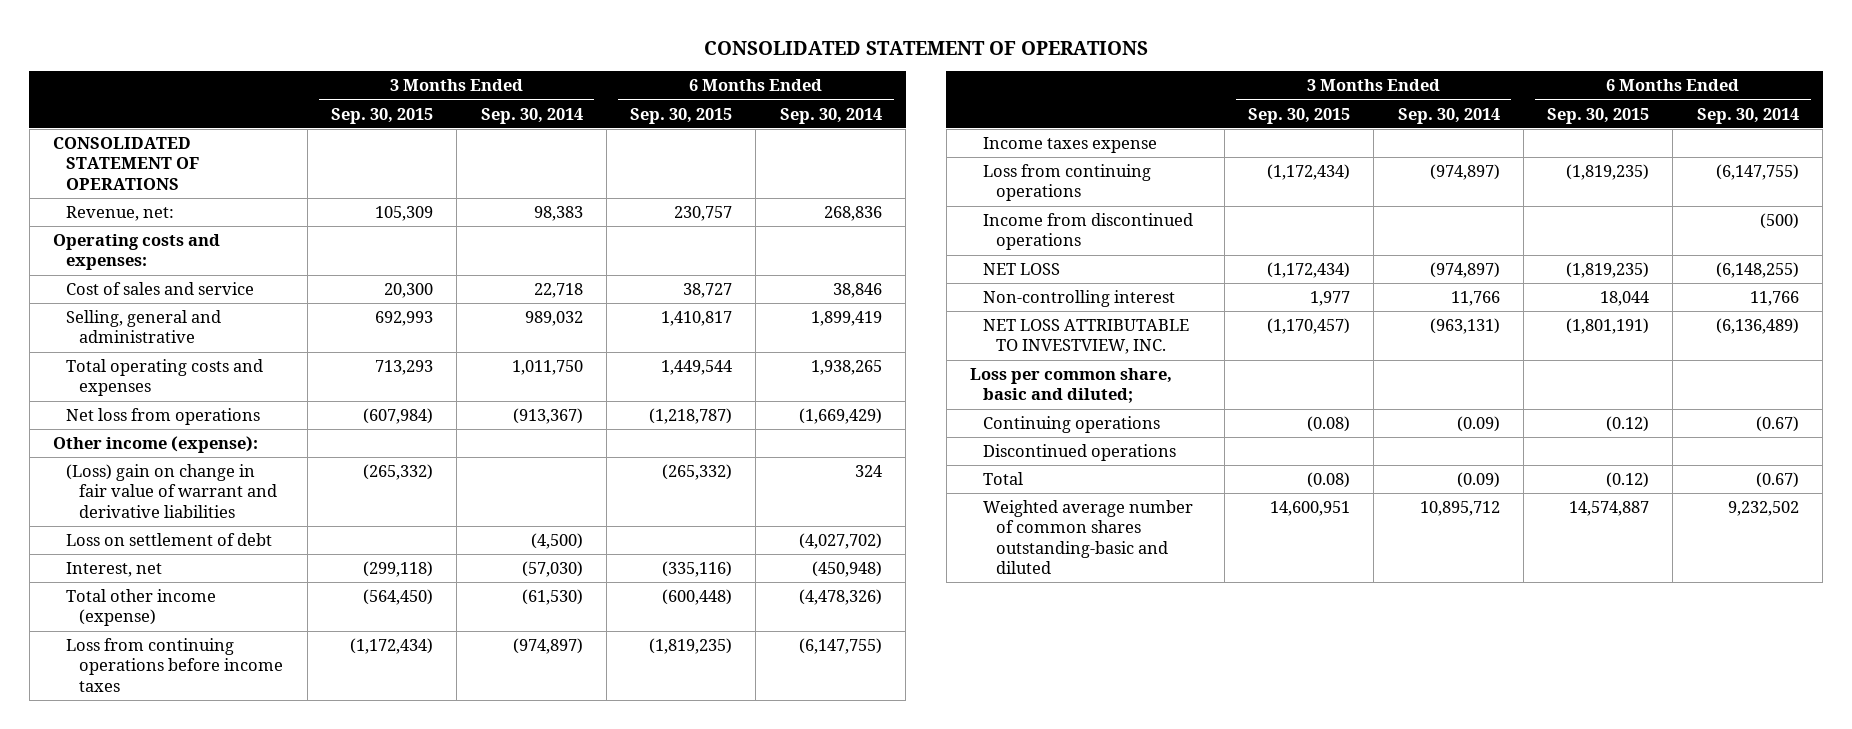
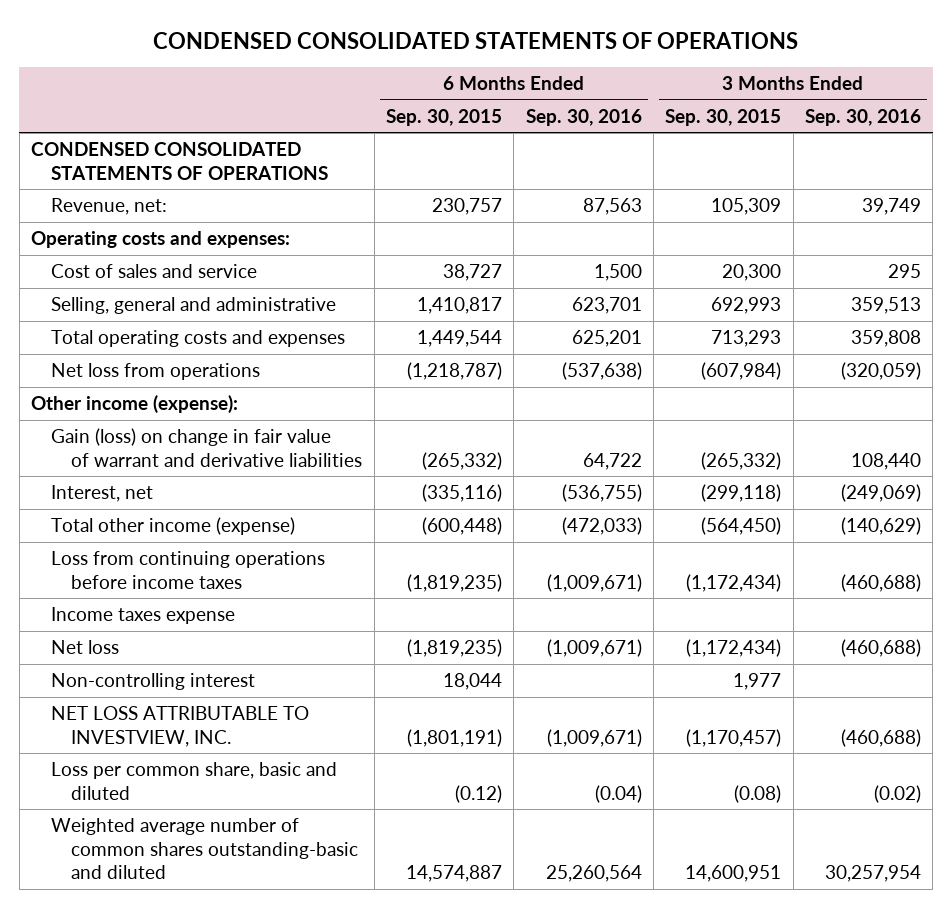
[703,40,1148,55] CONSOLIDATED STATEMENT OF OPERATIONS -> [153,31,799,49] CONDENSED CONSOLIDATED STATEMENTS OF OPERATIONS
[480,107,583,124] Sep. 30, 2014 -> none
[779,107,882,124] Sep. 30, 2014 -> none
none -> [525,108,642,126] Sep. 30, 2016
none -> [805,108,922,126] Sep. 30, 2016
[53,137,200,190] CONSOLIDATED STATEMENT OF OPERATIONS -> [31,142,329,180] CONDENSED CONSOLIDATED STATEMENTS OF OPERATIONS
[66,533,273,547] Loss on settlement of debt -> none
[66,464,278,518] (Loss) gain on change in fair value of warrant and derivative liabilities -> [51,428,363,467] Gain (loss) on change in fair value of warrant and derivative liabilities
[983,164,1152,202] Loss from continuing operations -> none
[983,213,1194,251] Income from discontinued operations -> none
[983,263,1061,276] NET LOSS -> [51,640,120,655] Net loss
[970,368,1173,404] Loss per common share, basic and diluted; -> none
[983,416,1161,434] Continuing operations -> none
[983,444,1177,462] Discontinued operations -> none
[983,472,1024,486] Total -> [51,762,338,800] Loss per common share, basic and diluted

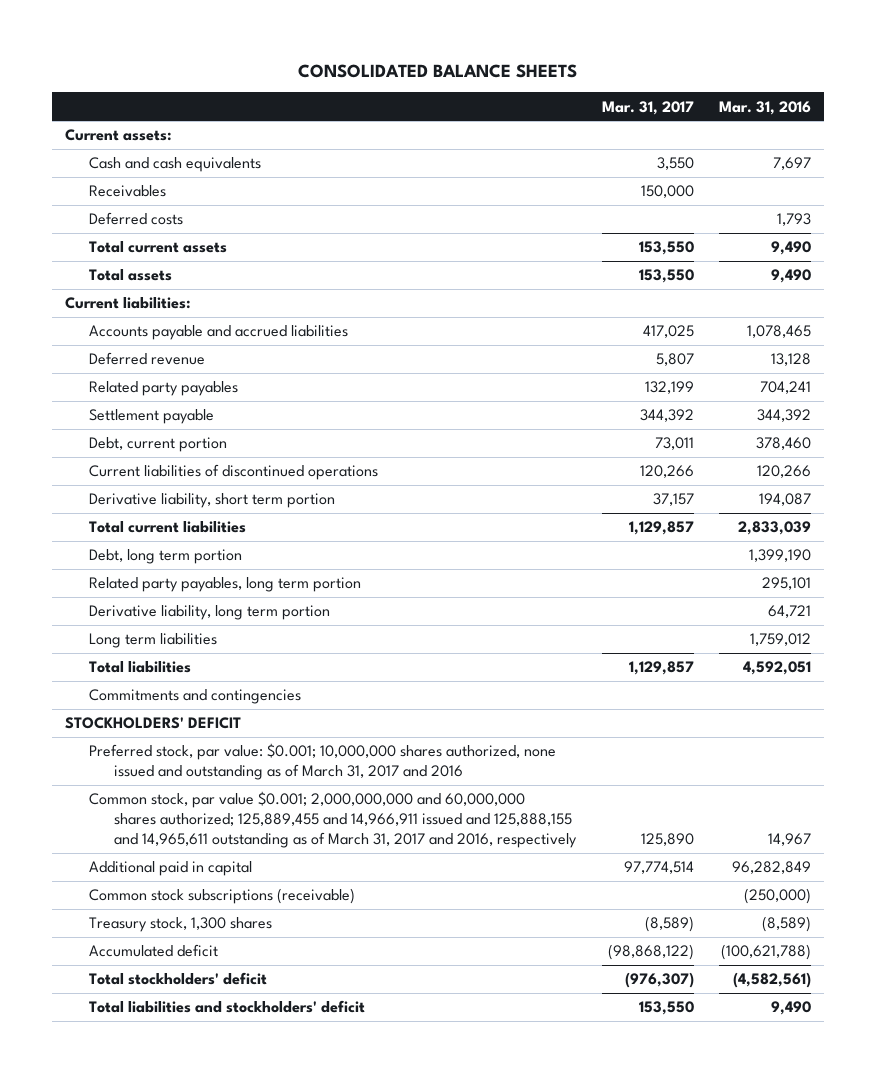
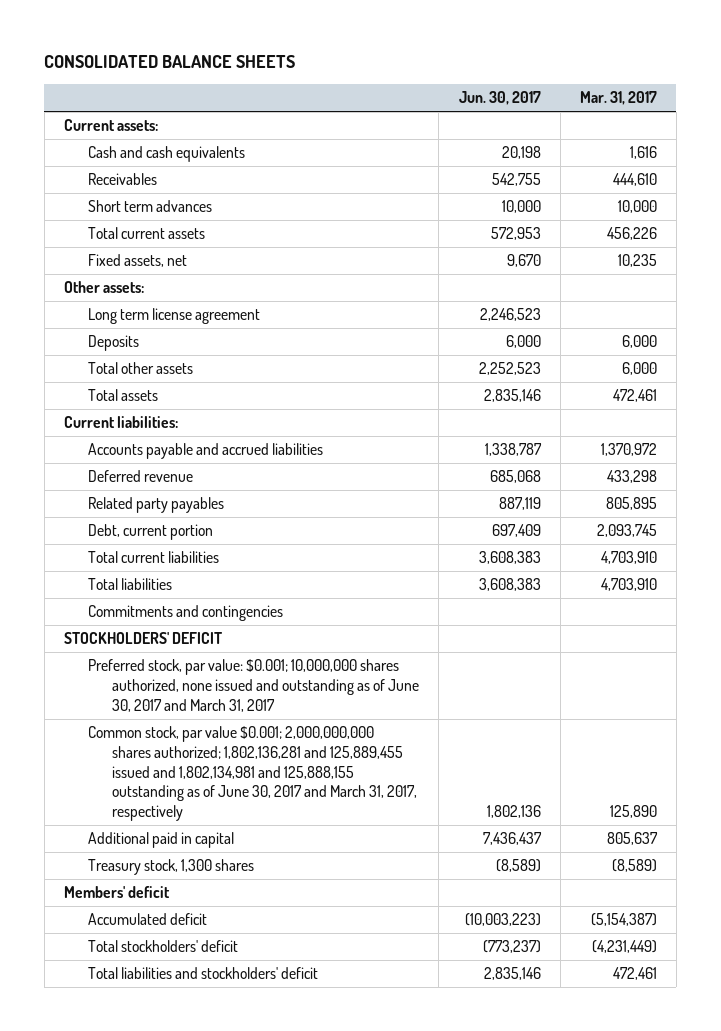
[719,100,812,115] Mar. 31, 2016 -> none
none -> [458,91,541,106] Jun. 30, 2017
[89,212,184,226] Deferred costs -> none
[656,157,694,171] 3,550 -> [629,146,657,160] 1,616
[640,185,694,199] 150,000 -> [612,173,657,187] 444,610
none -> [88,200,213,213] Short term advances
[638,241,694,256] 153,550 -> [606,227,657,241] 456,226
none -> [88,254,188,268] Fixed assets, net
none -> [63,281,144,294] Other assets:
none -> [88,308,261,325] Long term license agreement
none -> [88,335,140,352] Deposits
none -> [88,362,194,375] Total other assets
[638,269,694,284] 153,550 -> [612,389,657,403] 472,461
[89,409,215,425] Settlement payable -> none
[89,464,379,481] Current liabilities of discontinued operations -> none
[89,493,336,509] Derivative liability, short term portion -> none
[89,549,243,565] Debt, long term portion -> none
[89,577,362,593] Related party payables, long term portion -> none
[89,605,331,621] Derivative liability, long term portion -> none
[89,633,218,649] Long term liabilities -> none
[642,325,694,339] 417,025 -> [600,443,657,457] 1,370,972
[655,353,694,367] 5,807 -> [606,470,657,484] 433,298
[644,381,694,395] 132,199 -> [605,497,657,511] 805,895
[654,437,694,451] 73,011 -> [596,524,657,538] 2,093,745
[628,521,694,536] 1,129,857 -> [600,551,657,565] 4,703,910
[628,661,694,676] 1,129,857 -> [600,578,657,592] 4,703,910
[89,888,356,905] Common stock subscriptions (receivable) -> none
[89,743,557,781] Preferred stock, par value: $0.001; 10,000,000 shares authorized, none issued and outstanding as of March 31, 2017 and 2016 -> [88,659,420,712] Preferred stock, par value: $0.001; 10,000,000 shares authorized, none issued and outstanding as of June 30, 2017 and March 31, 2017
[89,791,578,848] Common stock, par value $0.001; 2,000,000,000 and 60,000,000 shares authorized; 125,889,455 and 14,966,911 issued and 125,888,155 and 14,965,611 outstanding as of March 31, 2017 and 2016, respectively -> [88,726,418,822] Common stock, par value $0.001; 2,000,000,000 shares authorized; 1,802,136,281 and 125,889,455 issued and 1,802,134,981 and 125,888,155 outstanding as of June 30, 2017 and March 31, 2017, respectively
[623,861,694,875] 97,774,514 -> [606,832,658,846] 805,637
none -> [63,886,170,899] Members' deficit
[607,944,694,961] (98,868,122) -> [590,913,657,927] (5,154,387)
[624,972,694,989] (976,307) -> [591,940,657,954] (4,231,449)
[638,1001,694,1016] 153,550 -> [612,967,657,981] 472,461

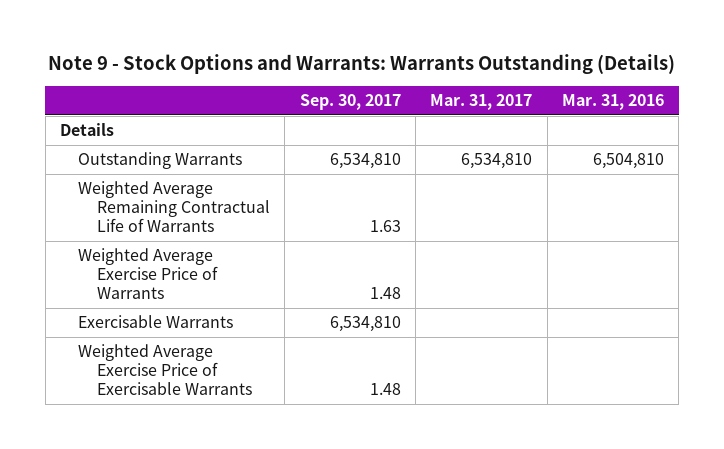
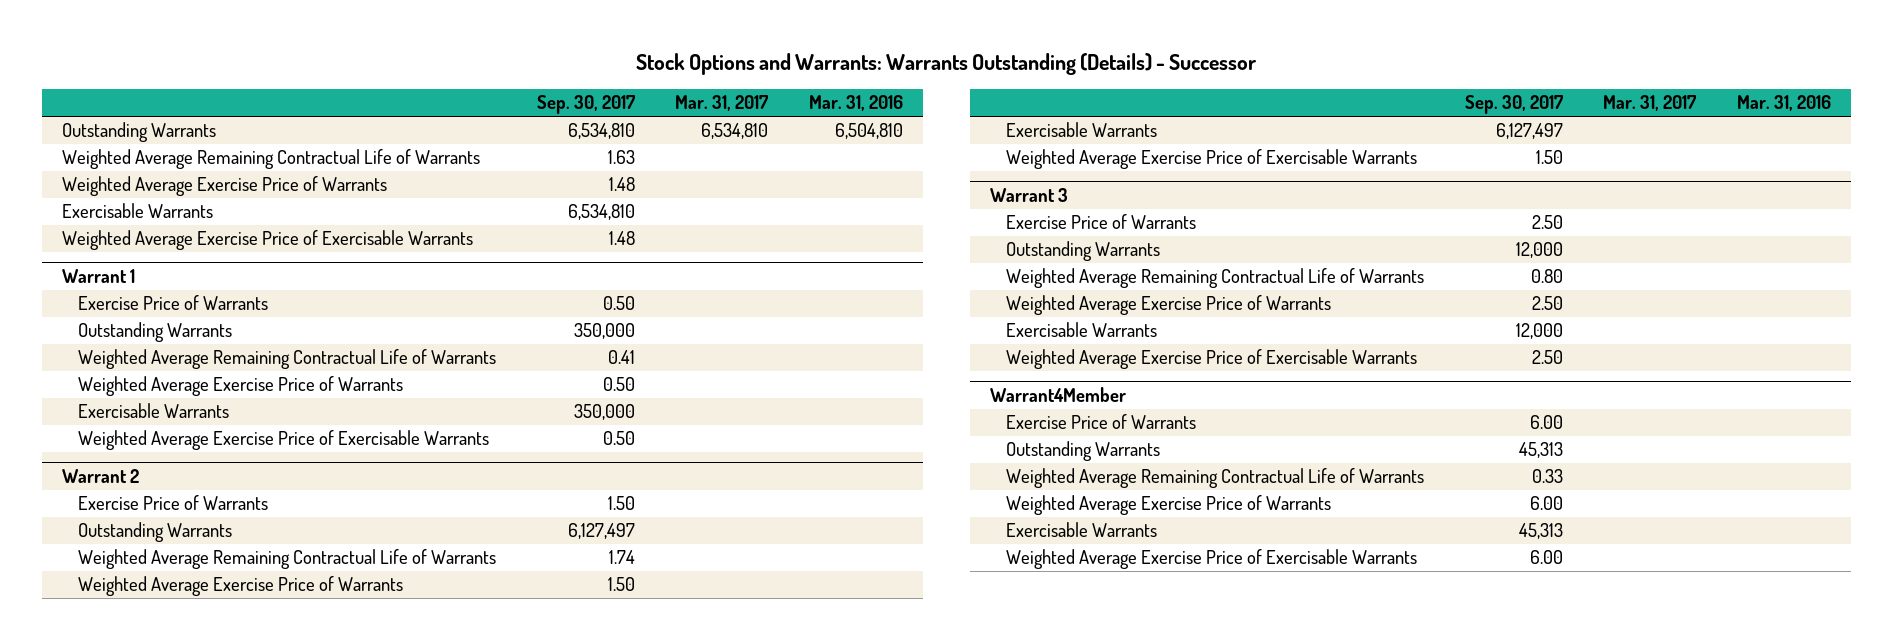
[47,53,675,74] Note 9 - Stock Options and Warrants: Warrants Outstanding (Details) -> [636,53,1257,76] Stock Options and Warrants: Warrants Outstanding (Details) - Successor
[59,123,114,137] Details -> none
none -> [61,269,135,284] Warrant 1
none -> [77,295,268,311] Exercise Price of Warrants
none -> [77,322,232,343] Outstanding Warrants
none -> [77,349,496,370] Weighted Average Remaining Contractual Life of Warrants
none -> [77,376,403,397] Weighted Average Exercise Price of Warrants
none -> [77,403,229,419] Exercisable Warrants
none -> [77,430,489,451] Weighted Average Exercise Price of Exercisable Warrants
none -> [61,469,139,484] Warrant 2
none -> [77,495,268,511] Exercise Price of Warrants
none -> [77,522,232,543] Outstanding Warrants
none -> [77,549,496,570] Weighted Average Remaining Contractual Life of Warrants
none -> [77,576,403,597] Weighted Average Exercise Price of Warrants
none -> [1006,122,1158,138] Exercisable Warrants
none -> [1006,149,1418,170] Weighted Average Exercise Price of Exercisable Warrants
none -> [989,188,1068,203] Warrant 3
none -> [1006,214,1197,230] Exercise Price of Warrants
none -> [1006,241,1161,262] Outstanding Warrants
none -> [1006,268,1425,289] Weighted Average Remaining Contractual Life of Warrants
none -> [1006,295,1332,316] Weighted Average Exercise Price of Warrants
none -> [1006,322,1158,338] Exercisable Warrants
none -> [1006,349,1418,370] Weighted Average Exercise Price of Exercisable Warrants
none -> [989,387,1126,403] Warrant4Member
none -> [1006,414,1197,430] Exercise Price of Warrants
none -> [1006,441,1161,462] Outstanding Warrants
none -> [1006,468,1425,489] Weighted Average Remaining Contractual Life of Warrants
none -> [1006,495,1332,516] Weighted Average Exercise Price of Warrants
none -> [1006,522,1158,538] Exercisable Warrants
none -> [1006,549,1418,570] Weighted Average Exercise Price of Exercisable Warrants

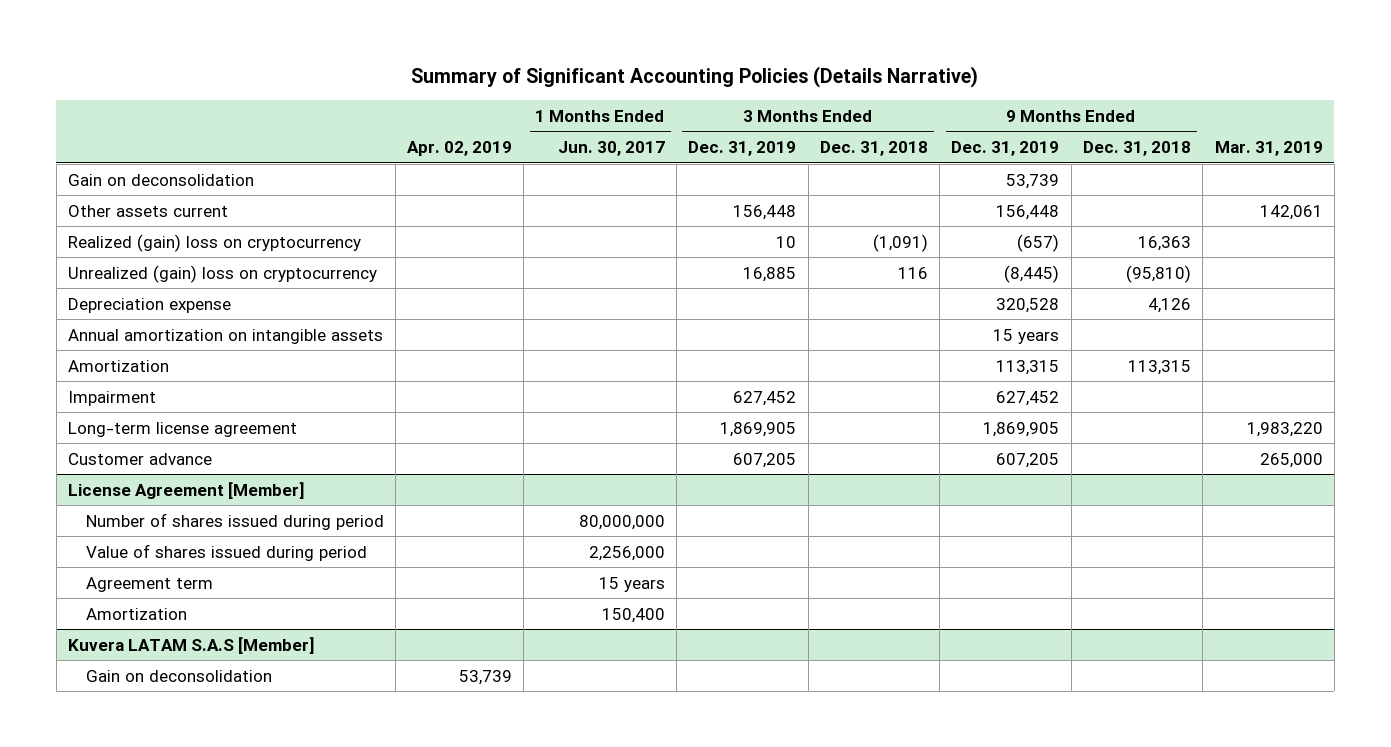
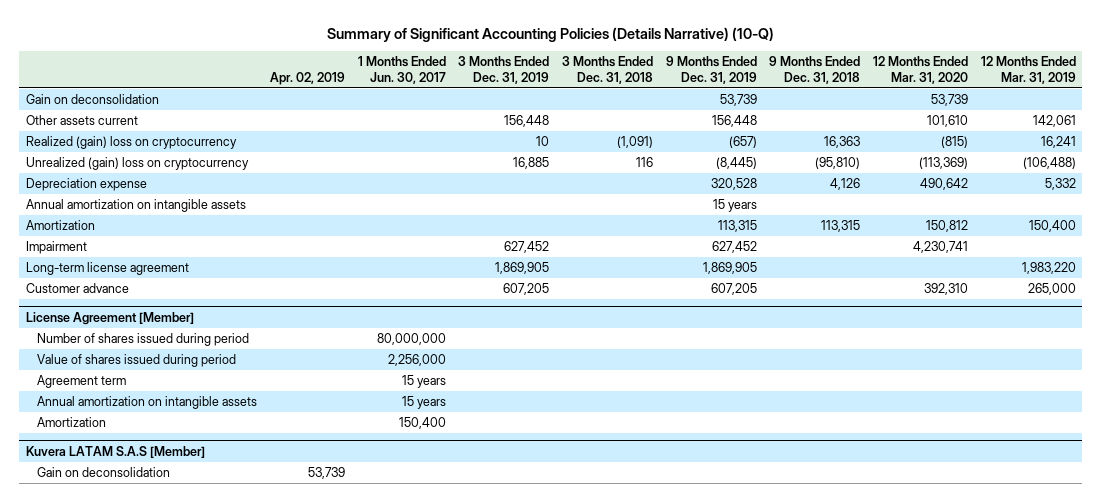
[411,65,979,88] Summary of Significant Accounting Policies (Details Narrative) -> [326,26,774,42] Summary of Significant Accounting Policies (Details Narrative) (10-Q)
[1214,141,1323,157] Mar. 31, 2019 -> none
none -> [872,55,968,84] 12 Months Ended Mar. 31, 2020
none -> [980,55,1076,84] 12 Months Ended Mar. 31, 2019
none -> [37,395,258,409] Annual amortization on intangible assets

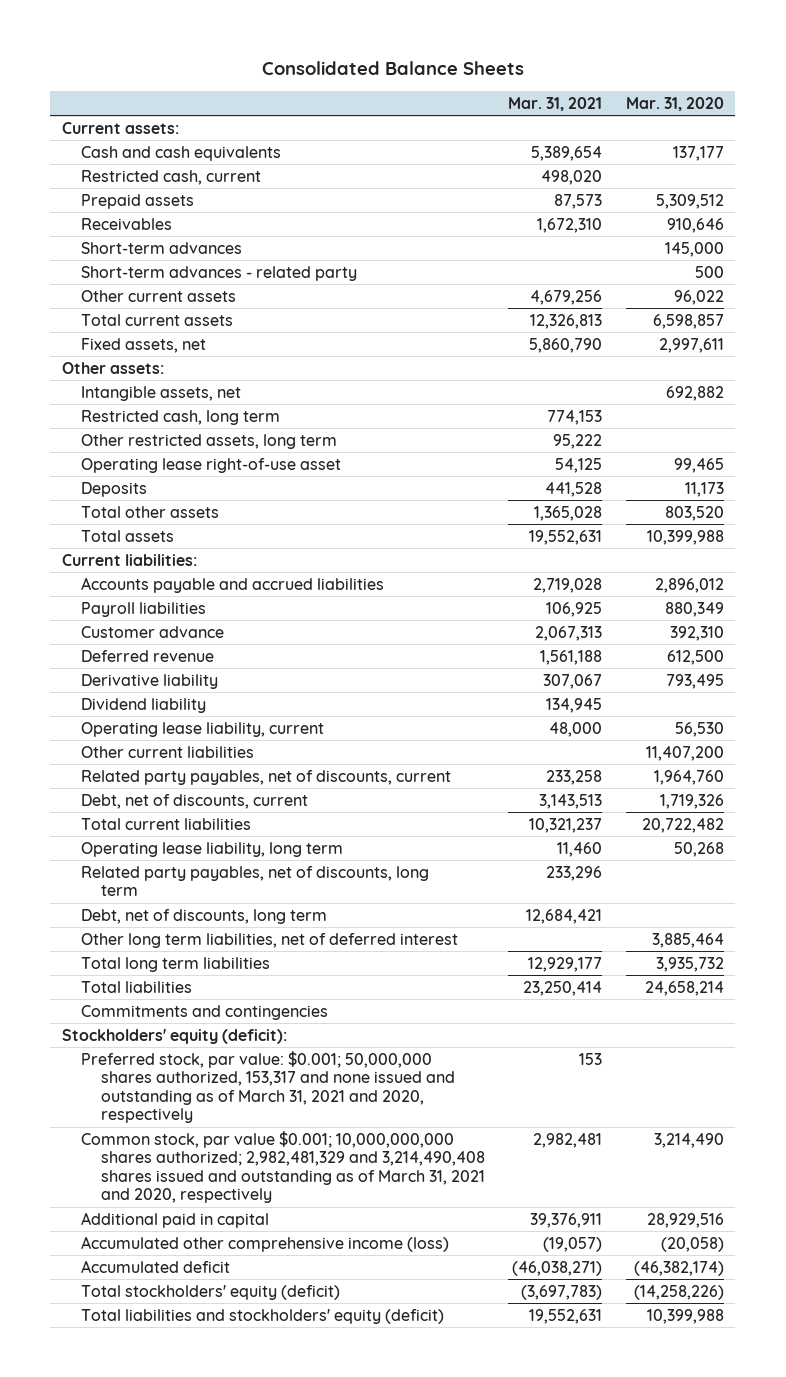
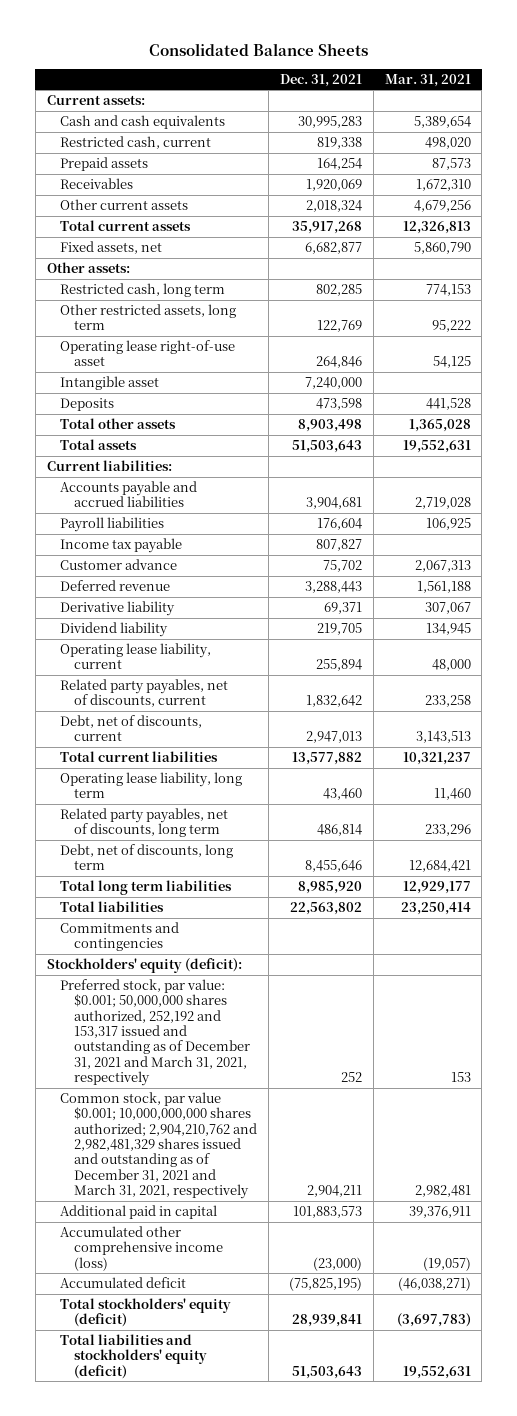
[625,97,724,112] Mar. 31, 2020 -> none
none -> [279,73,362,87] Dec. 31, 2021
[81,241,243,254] Short-term advances -> none
[81,265,358,281] Short-term advances - related party -> none
[81,385,242,401] Intangible assets, net -> none
none -> [60,376,160,391] Intangible asset
none -> [60,538,183,554] Income tax payable
[81,745,255,758] Other current liabilities -> none
[81,932,459,948] Other long term liabilities, net of deferred interest -> none
[81,1050,456,1124] Preferred stock, par value: $0.001; 50,000,000 shares authorized, 153,317 and none issued and outstanding as of March 31, 2021 and 2020, respectively -> [60,979,250,1087] Preferred stock, par value: $0.001; 50,000,000 shares authorized, 252,192 and 153,317 issued and outstanding as of December 31, 2021 and March 31, 2021, respectively
[81,1130,486,1204] Common stock, par value $0.001; 10,000,000,000 shares authorized; 2,982,481,329 and 3,214,490,408 shares issued and outstanding as of March 31, 2021 and 2020, respectively -> [60,1092,257,1200] Common stock, par value $0.001; 10,000,000,000 shares authorized; 2,904,210,762 and 2,982,481,329 shares issued and outstanding as of December 31, 2021 and March 31, 2021, respectively

